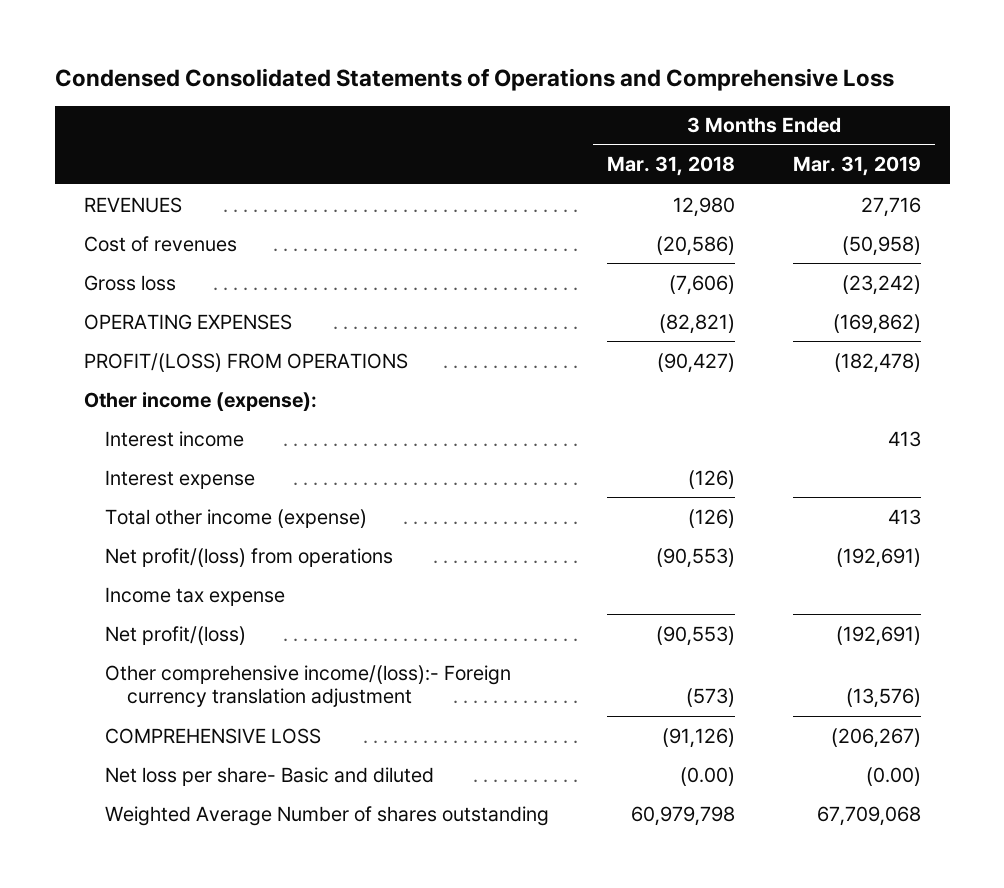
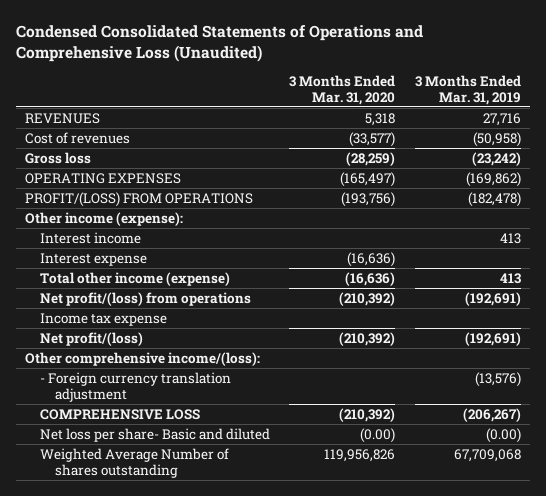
[54,67,894,91] Condensed Consolidated Statements of Operations and Comprehensive Loss -> [15,24,423,62] Condensed Consolidated Statements of Operations and Comprehensive Loss (Unaudited)
[607,156,736,177] Mar. 31, 2018 -> none
none -> [289,74,396,105] 3 Months Ended Mar. 31, 2020
none -> [25,351,261,366] Other comprehensive income/(loss):
[105,664,512,708] Other comprehensive income/(loss):- Foreign currency translation adjustment -> [40,371,232,402] - Foreign currency translation adjustment

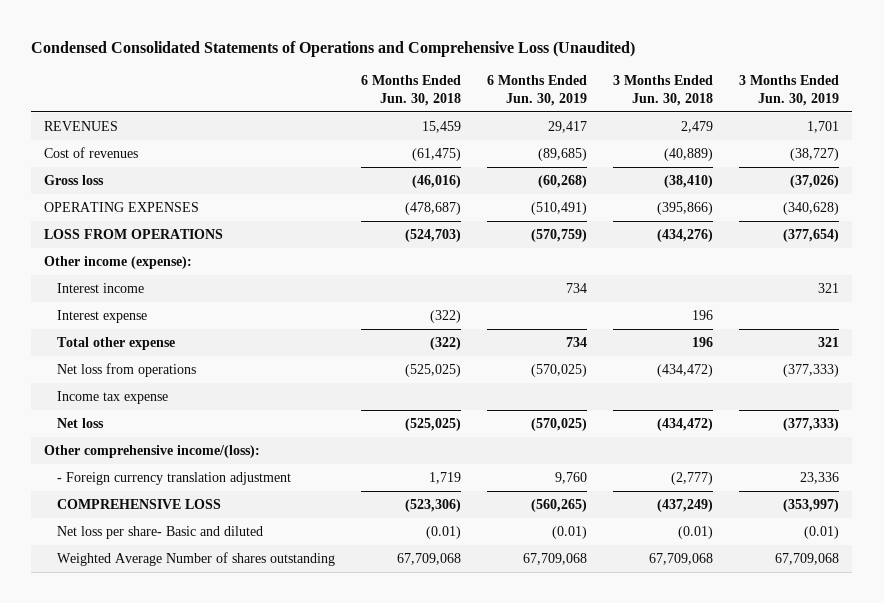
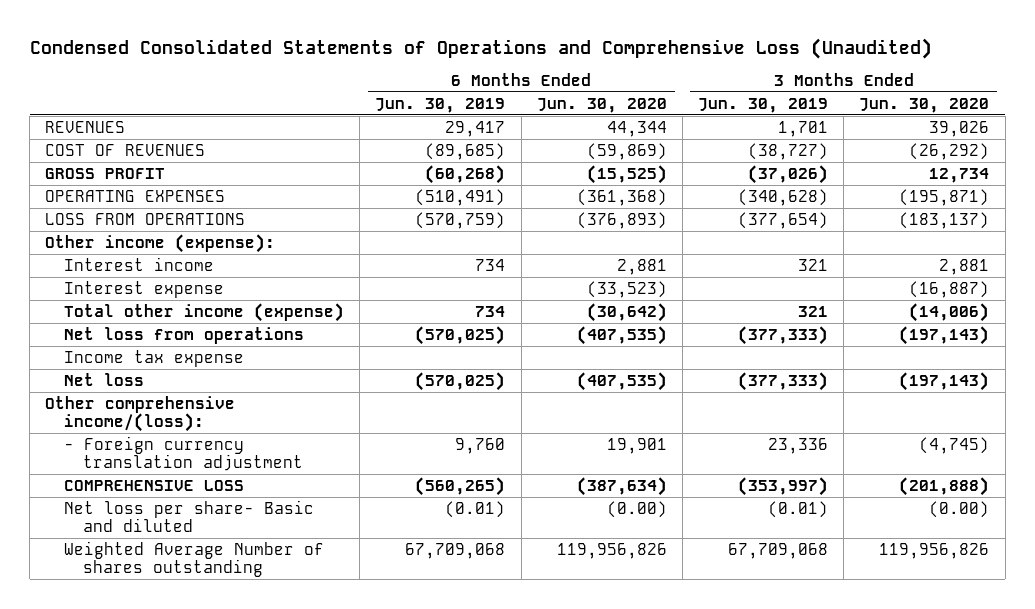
[361,74,462,106] 6 Months Ended Jun. 30, 2018 -> none
[613,74,714,106] 3 Months Ended Jun. 30, 2018 -> none
none -> [536,97,667,113] Jun. 30, 2020
none -> [859,97,990,113] Jun. 30, 2020
[44,147,139,159] Cost of revenues -> [45,143,206,156] COST OF REVENUES
[44,175,105,186] Gross loss -> [45,167,166,179] GROSS PROFIT
[57,337,176,351] Total other expense -> [64,302,345,322] Total other income (expense)

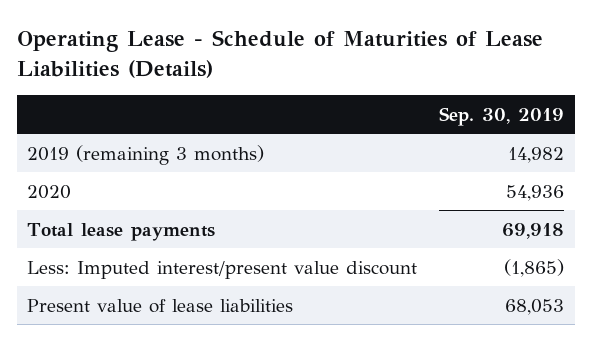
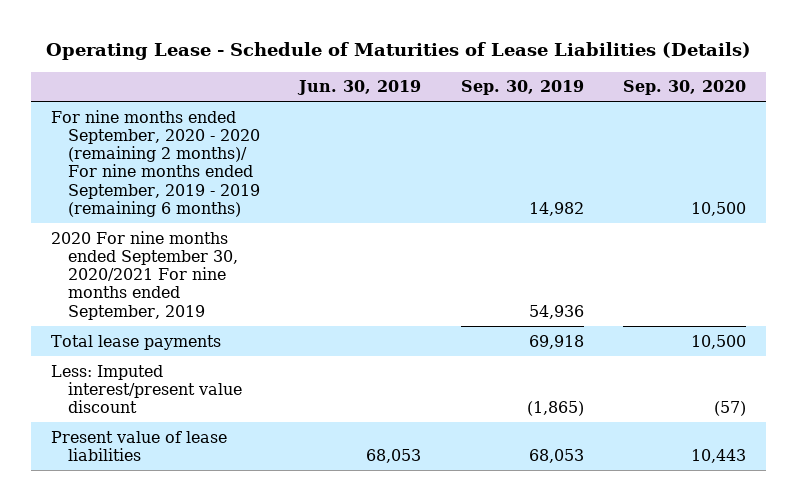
none -> [297,80,422,96] Jun. 30, 2019
none -> [623,80,747,96] Sep. 30, 2020
[27,144,265,165] 2019 (remaining 3 months) -> [50,109,260,217] For nine months ended September, 2020 - 2020 (remaining 2 months)/ For nine months ended September, 2019 - 2019 (remaining 6 months)
[27,184,72,199] 2020 -> [50,230,238,320] 2020 For nine months ended September 30, 2020/2021 For nine months ended September, 2019

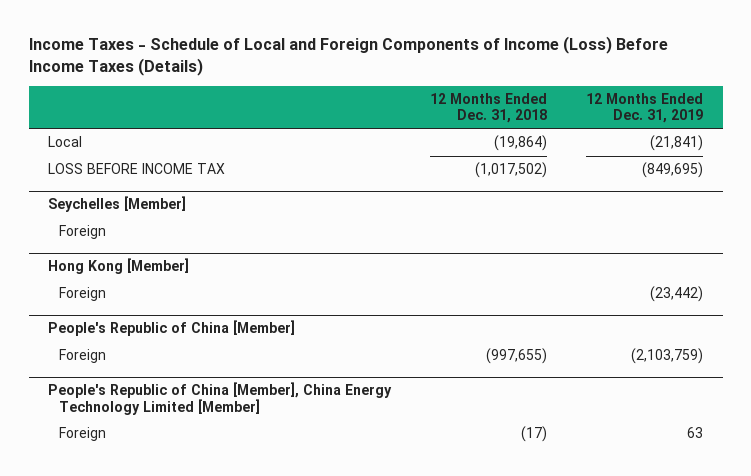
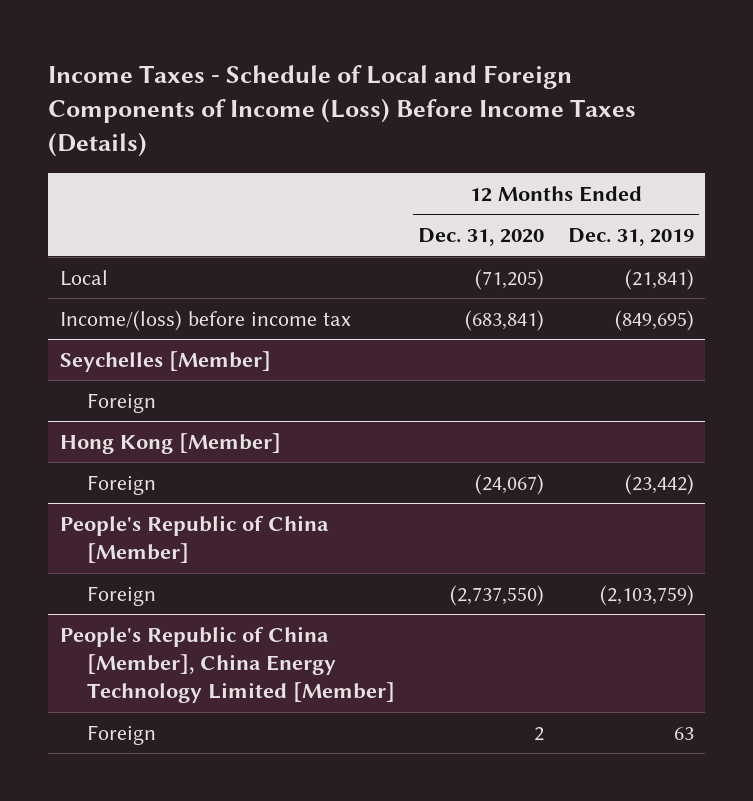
[430,92,548,123] 12 Months Ended Dec. 31, 2018 -> none
none -> [418,228,545,247] Dec. 31, 2020
[48,163,226,175] LOSS BEFORE INCOME TAX -> [59,309,351,331] Income/(loss) before income tax

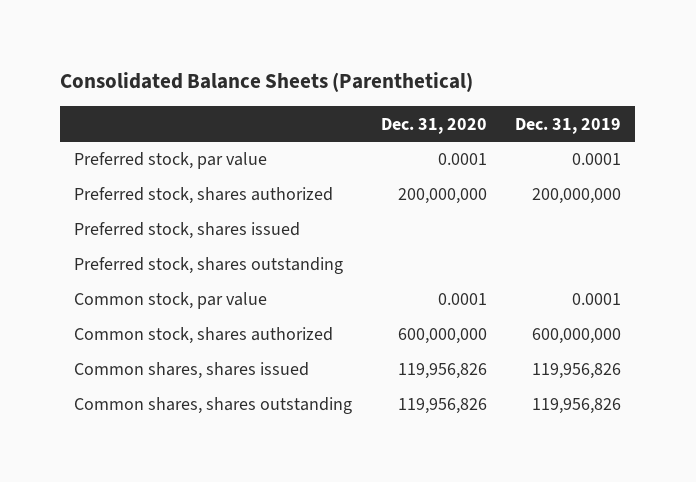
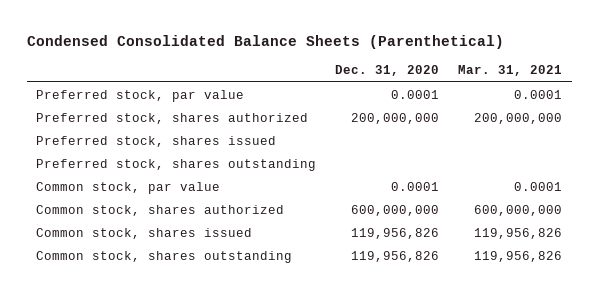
[60,72,474,93] Consolidated Balance Sheets (Parenthetical) -> [26,35,504,50] Condensed Consolidated Balance Sheets (Parenthetical)
[515,117,622,134] Dec. 31, 2019 -> none
none -> [458,65,563,77] Mar. 31, 2021
[74,362,310,380] Common shares, shares issued -> [36,227,253,239] Common stock, shares issued
[74,397,353,415] Common shares, shares outstanding -> [36,250,293,263] Common stock, shares outstanding

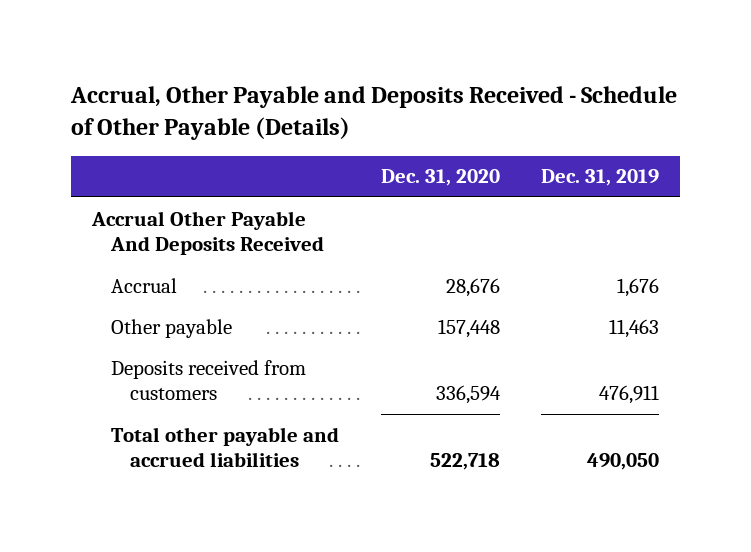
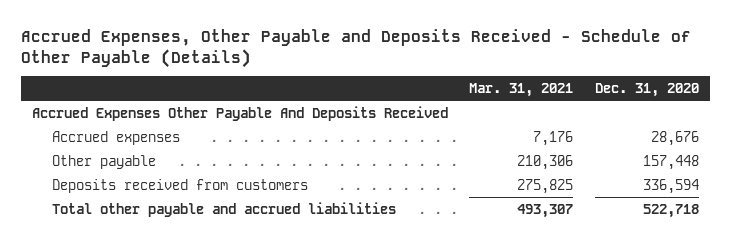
[70,86,678,141] Accrual, Other Payable and Deposits Received - Schedule of Other Payable (Details) -> [20,28,691,68] Accrued Expenses, Other Payable and Deposits Received - Schedule of Other Payable (Details)
[541,169,660,187] Dec. 31, 2019 -> none
none -> [469,82,574,97] Mar. 31, 2021
[91,210,325,255] Accrual Other Payable And Deposits Received -> [31,105,448,121] Accrued Expenses Other Payable And Deposits Received
[111,277,178,293] Accrual -> [52,130,181,145] Accrued expenses

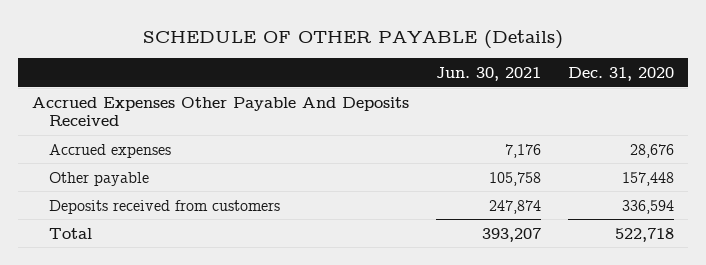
[20,28,691,68] Accrued Expenses, Other Payable and Deposits Received - Schedule of Other Payable (Details) -> [142,29,563,49] SCHEDULE OF OTHER PAYABLE (Details)
[469,82,574,97] Mar. 31, 2021 -> none
none -> [435,66,541,81] Jun. 30, 2021
[52,201,397,217] Total other payable and accrued liabilities -> [49,227,93,239] Total

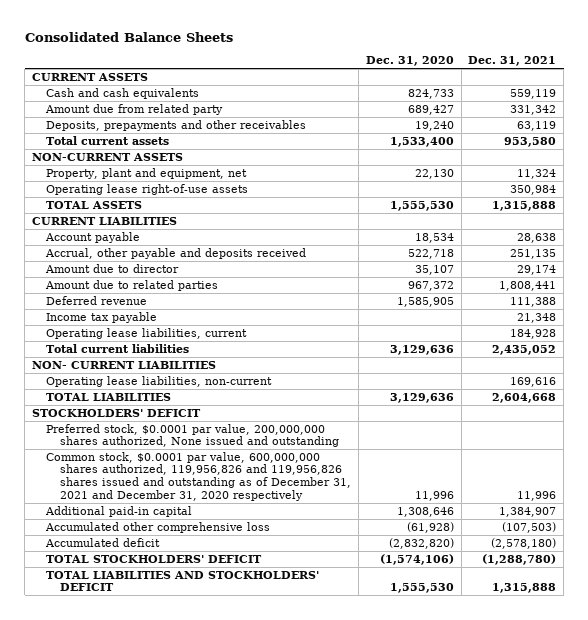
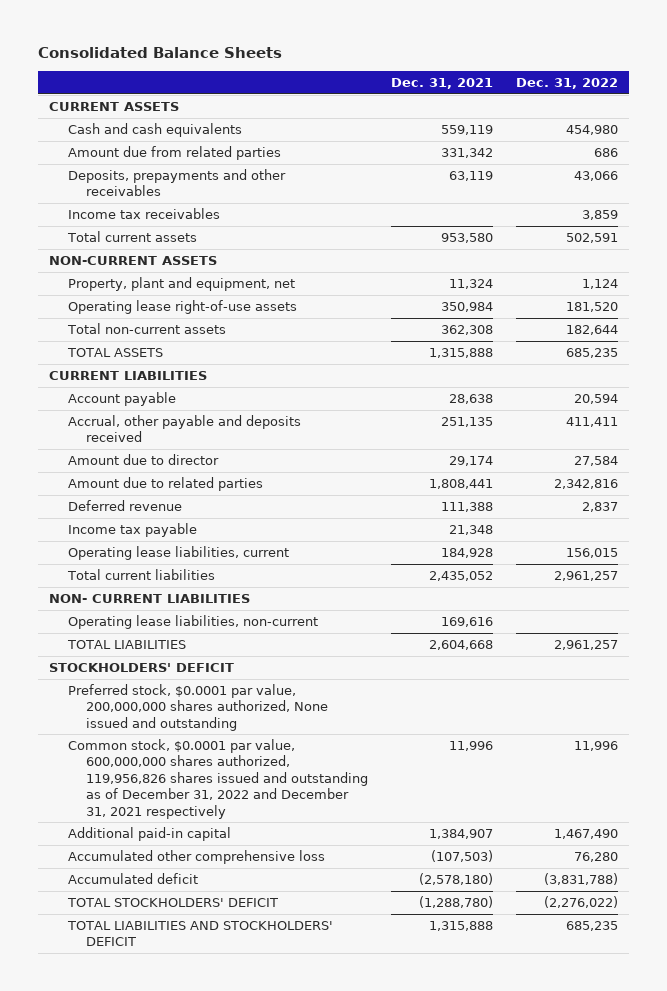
[365,56,454,67] Dec. 31, 2020 -> none
none -> [515,78,618,90] Dec. 31, 2022
[45,103,224,115] Amount due from related party -> [67,146,281,161] Amount due from related parties
none -> [67,208,220,220] Income tax receivables
none -> [66,323,226,335] Total non-current assets
[46,451,352,501] Common stock, $0.0001 par value, 600,000,000 shares authorized, 119,956,826 and 119,956,826 shares issued and outstanding as of December 31, 2021 and December 31, 2020 respectively -> [67,739,369,819] Common stock, $0.0001 par value, 600,000,000 shares authorized, 119,956,826 shares issued and outstanding as of December 31, 2022 and December 31, 2021 respectively

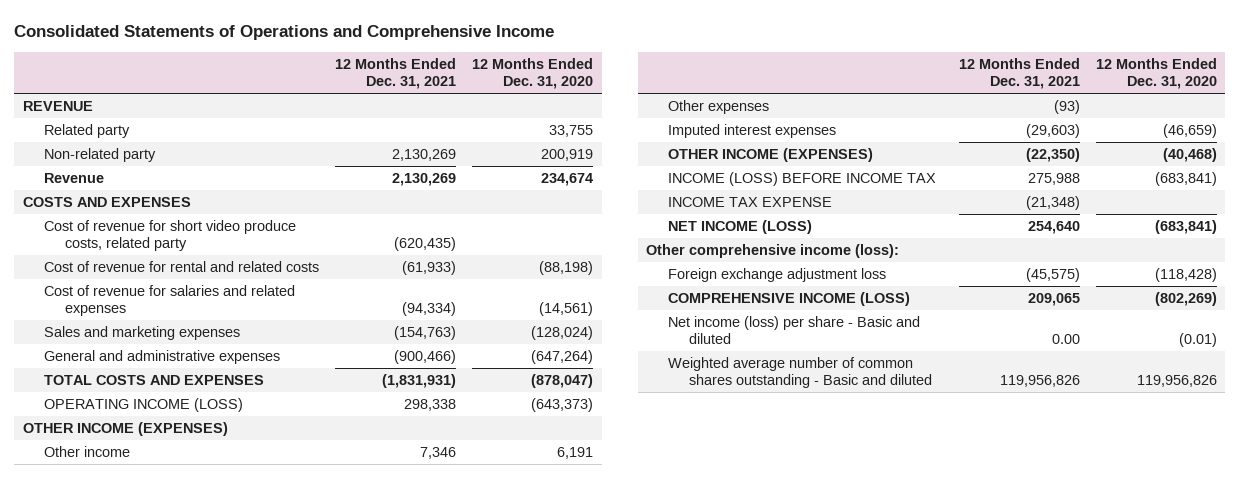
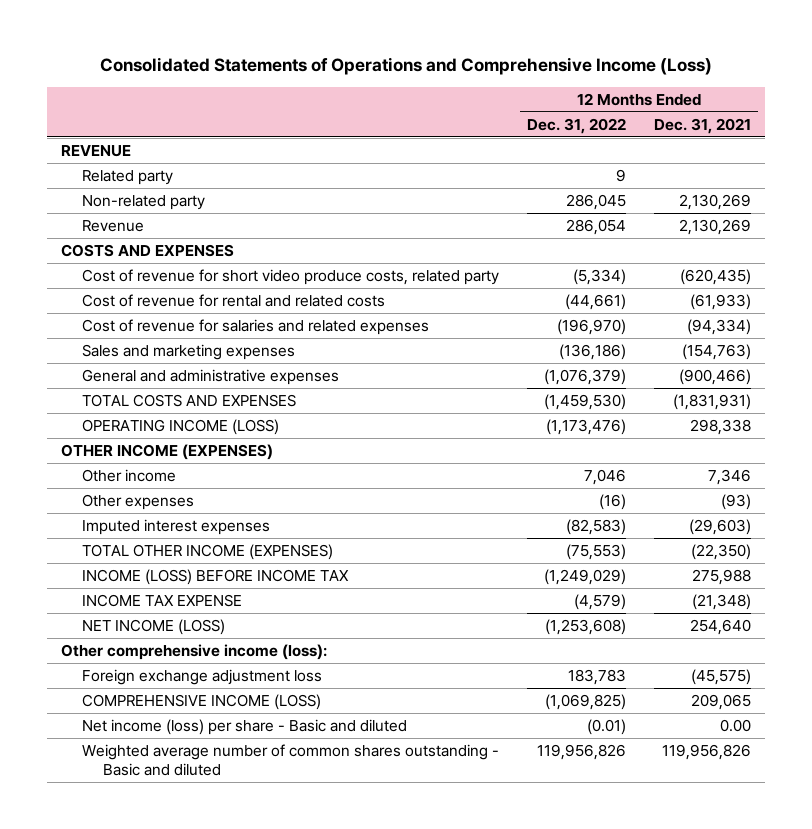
[14,25,555,41] Consolidated Statements of Operations and Comprehensive Income -> [100,57,713,76] Consolidated Statements of Operations and Comprehensive Income (Loss)
[472,57,594,89] 12 Months Ended Dec. 31, 2020 -> none
none -> [527,117,627,134] Dec. 31, 2022
[667,148,873,163] OTHER INCOME (EXPENSES) -> [82,543,334,560] TOTAL OTHER INCOME (EXPENSES)

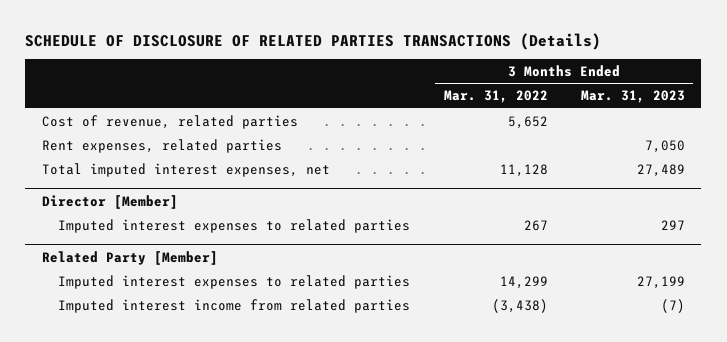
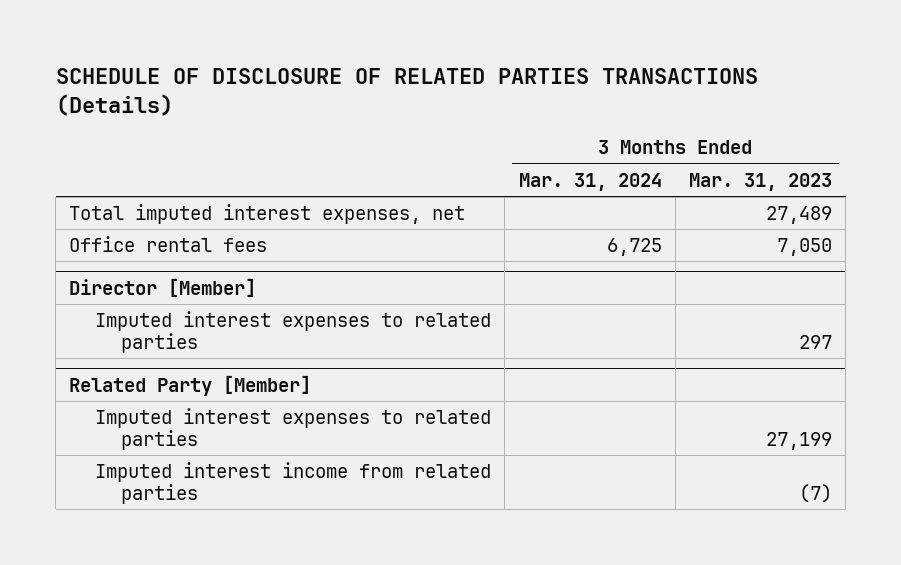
[443,90,548,104] Mar. 31, 2022 -> none
none -> [518,172,662,191] Mar. 31, 2024
[41,114,298,129] Cost of revenue, related parties -> none
[41,138,282,153] Rent expenses, related parties -> none
none -> [69,235,268,252] Office rental fees

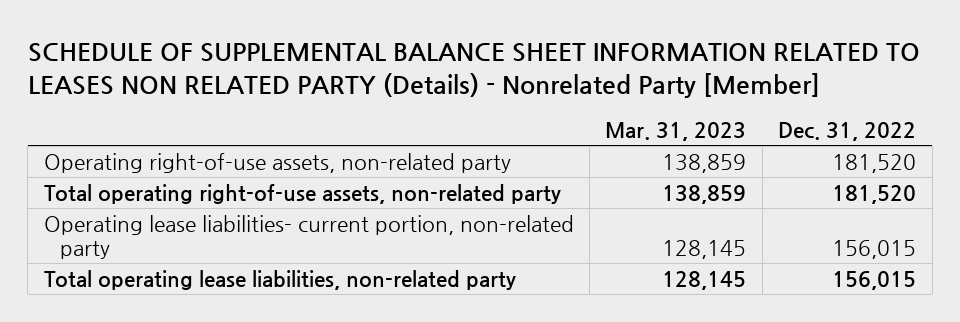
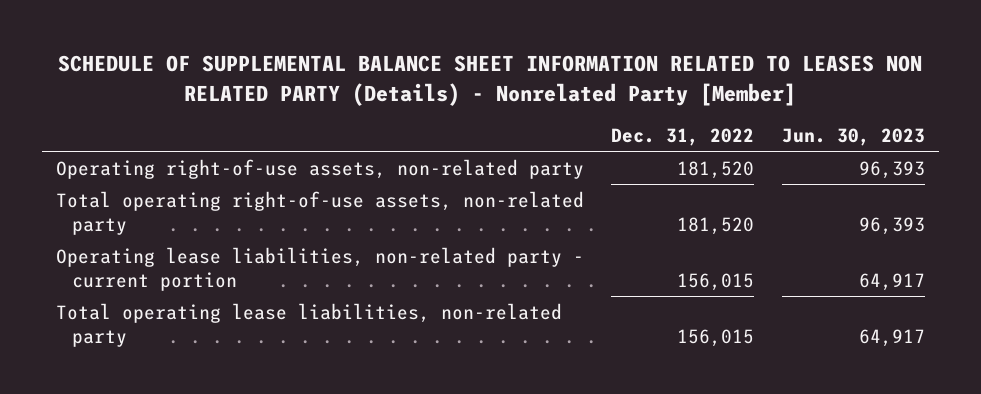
[605,122,747,142] Mar. 31, 2023 -> none
none -> [781,127,925,146] Jun. 30, 2023
[43,214,574,260] Operating lease liabilities- current portion, non-related party -> [55,246,584,292] Operating lease liabilities, non-related party - current portion

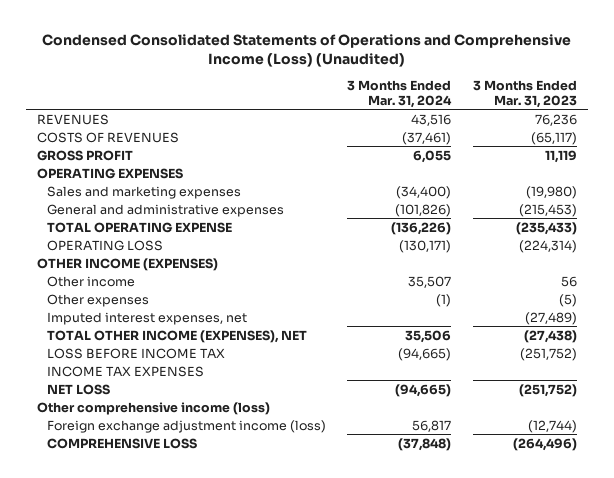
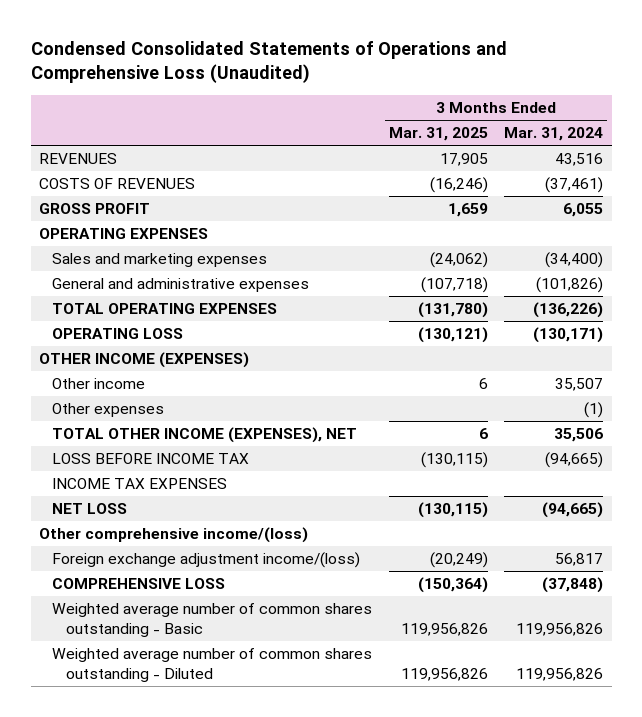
[42,33,572,67] Condensed Consolidated Statements of Operations and Comprehensive Income (Loss) (Unaudited) -> [30,41,507,84] Condensed Consolidated Statements of Operations and Comprehensive Loss (Unaudited)
[473,79,578,108] 3 Months Ended Mar. 31, 2023 -> none
none -> [388,127,488,142] Mar. 31, 2025
[46,221,232,233] TOTAL OPERATING EXPENSE -> [52,303,278,315] TOTAL OPERATING EXPENSES
[46,311,247,325] Imputed interest expenses, net -> none
[36,401,270,415] Other comprehensive income (loss) -> [39,527,309,544] Other comprehensive income/(loss)
[46,419,326,433] Foreign exchange adjustment income (loss) -> [52,552,361,569] Foreign exchange adjustment income/(loss)
none -> [52,603,373,638] Weighted average number of common shares outstanding - Basic
none -> [52,648,373,683] Weighted average number of common shares outstanding - Diluted

